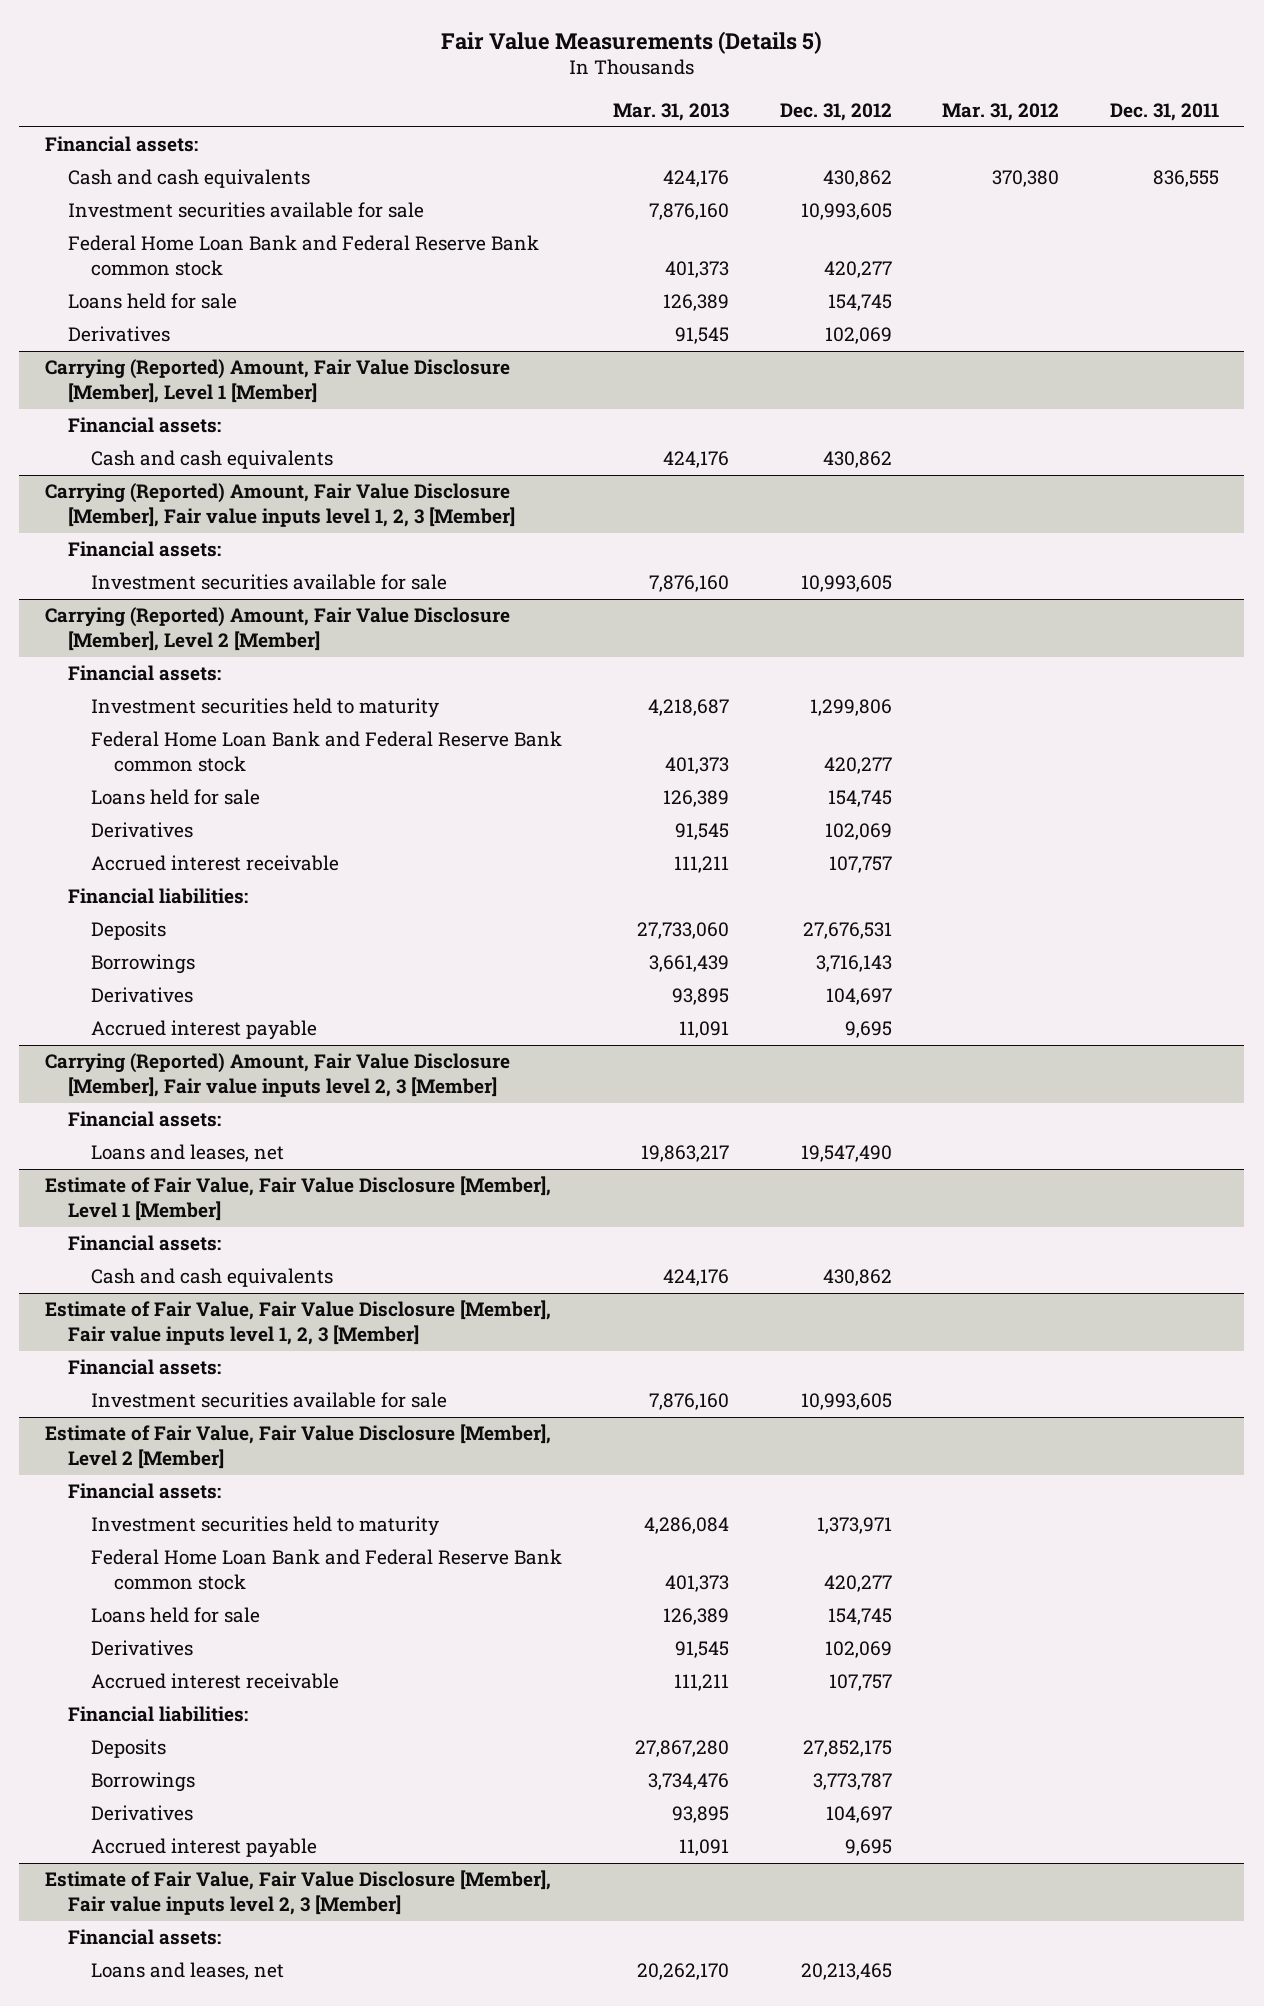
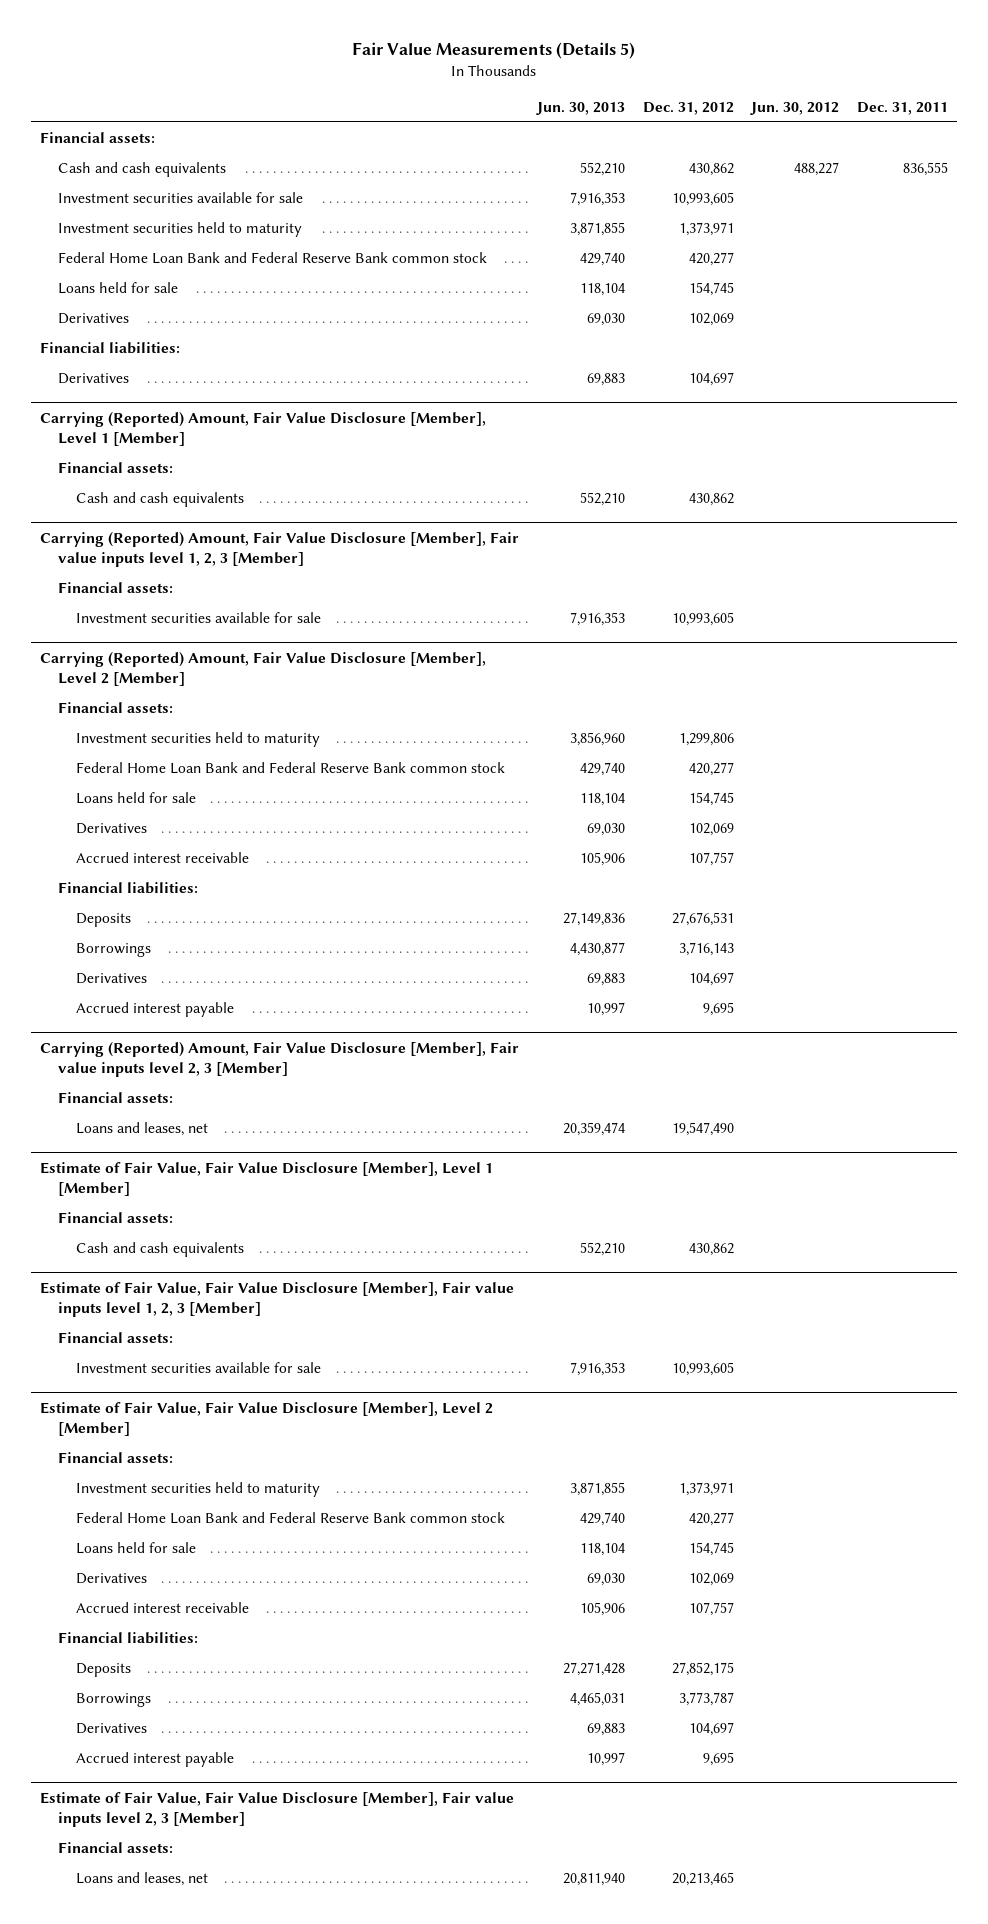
[612,102,729,121] Mar. 31, 2013 -> none
[942,102,1060,121] Mar. 31, 2012 -> none
none -> [535,101,625,115] Jun. 30, 2013
none -> [750,101,840,115] Jun. 30, 2012
none -> [58,222,303,238] Investment securities held to maturity
none -> [40,342,181,355] Financial liabilities:
none -> [58,373,130,385] Derivatives

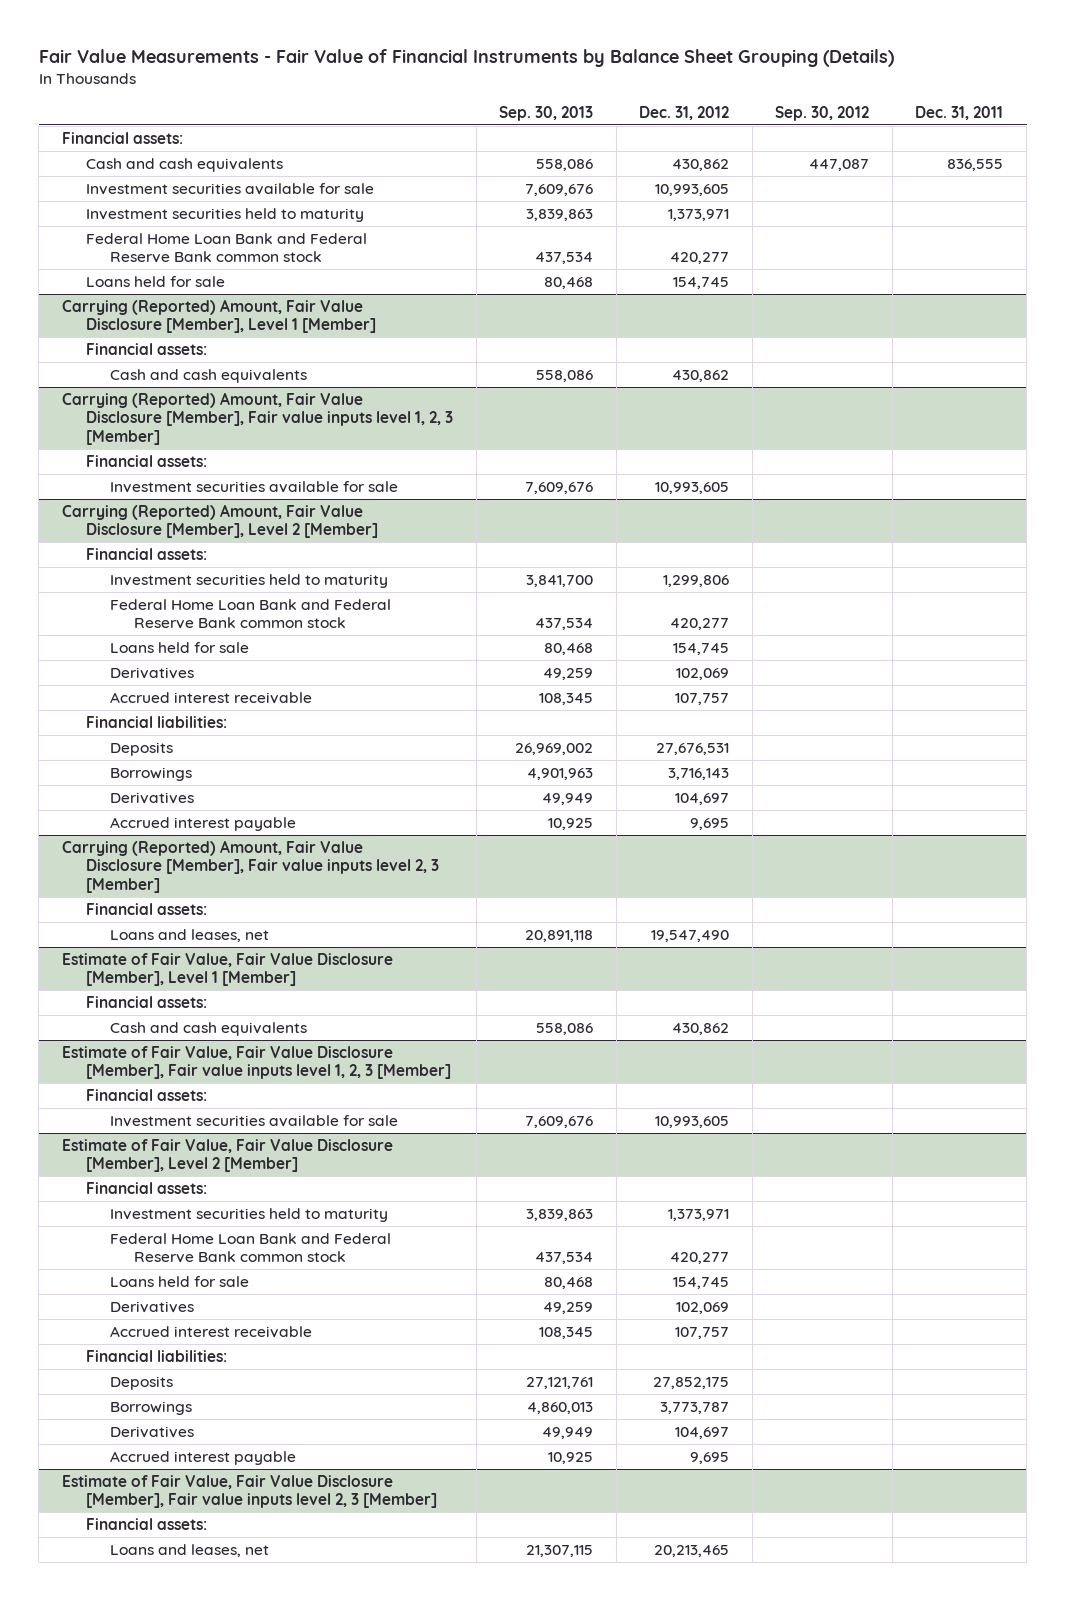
[352,42,636,60] Fair Value Measurements (Details 5) -> [38,49,894,68] Fair Value Measurements - Fair Value of Financial Instruments by Balance Sheet Grouping (Details)
[535,101,625,115] Jun. 30, 2013 -> none
[750,101,840,115] Jun. 30, 2012 -> none
none -> [499,105,594,121] Sep. 30, 2013
none -> [775,105,870,121] Sep. 30, 2012
[58,313,130,325] Derivatives -> none
[40,342,181,355] Financial liabilities: -> none
[58,373,130,385] Derivatives -> none

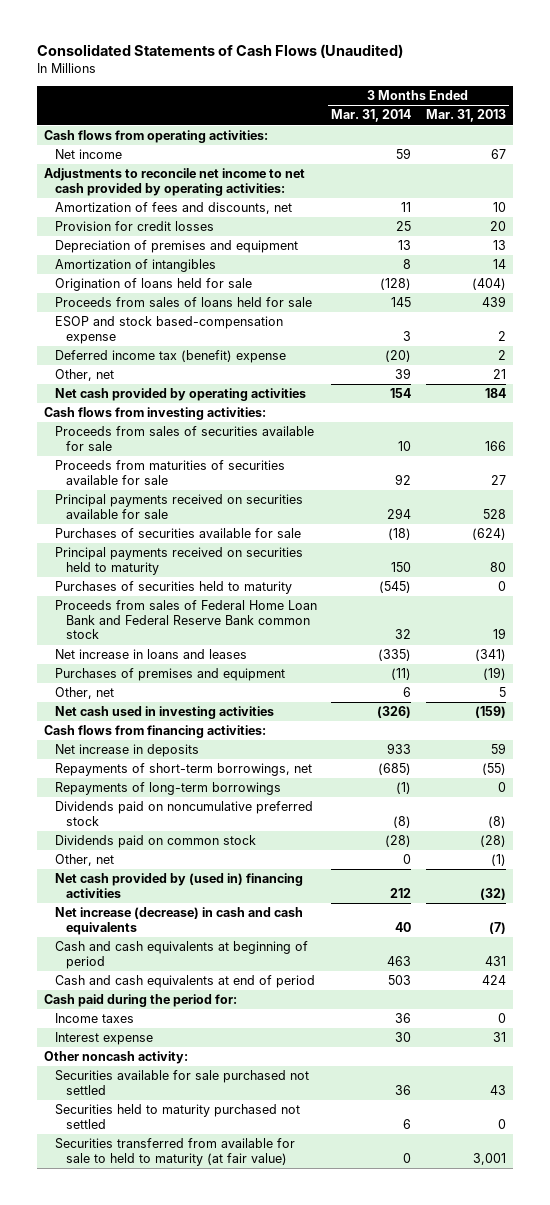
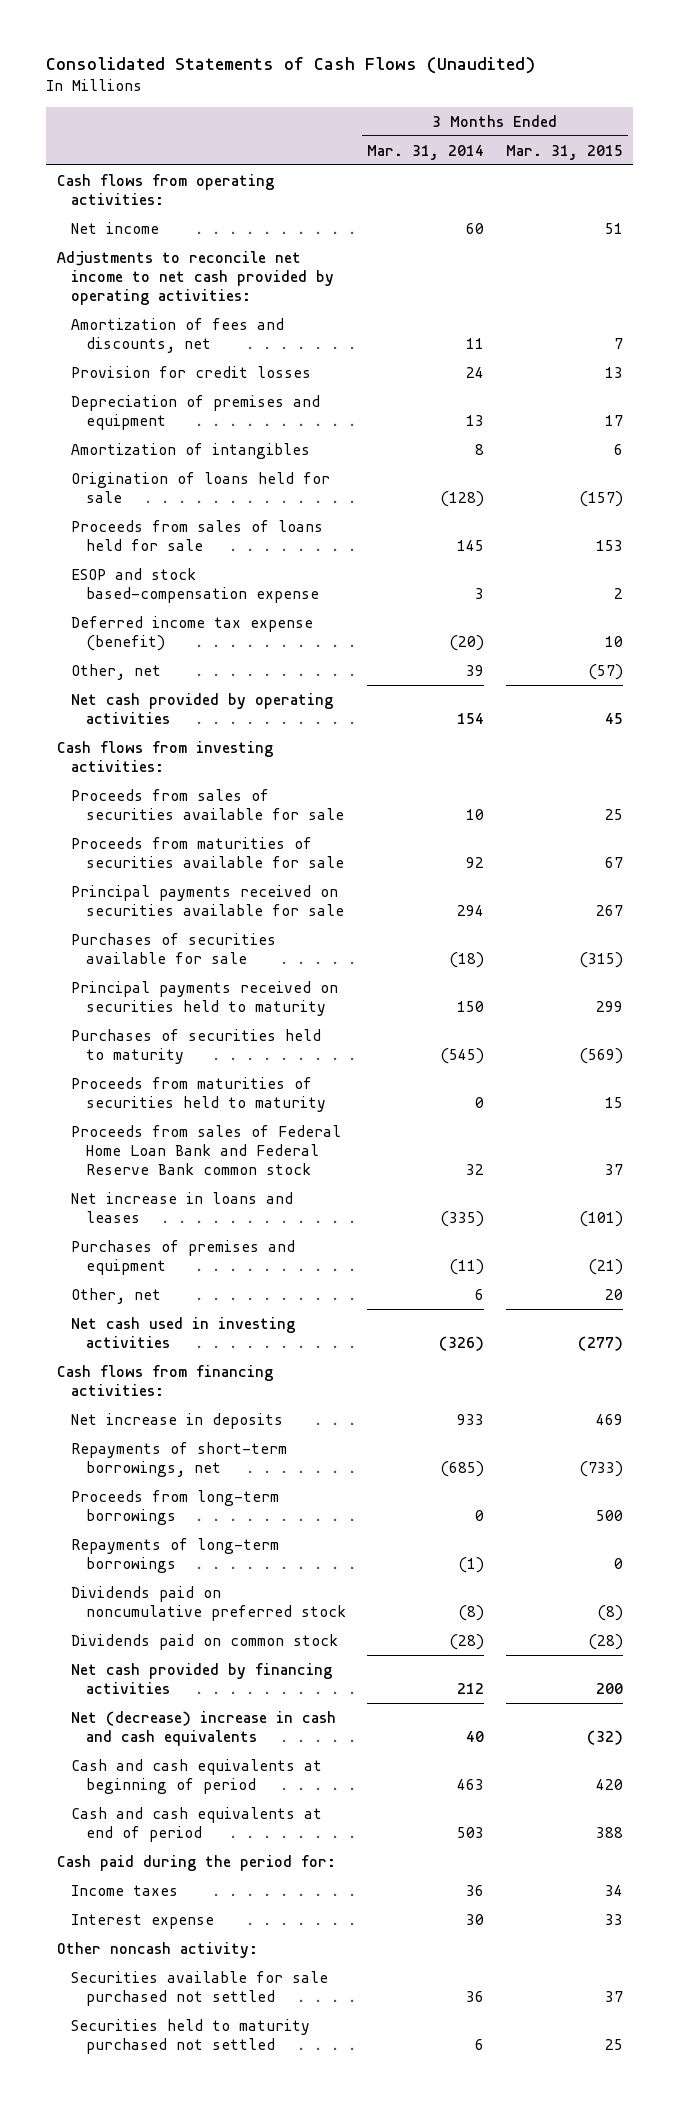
[425,109,506,123] Mar. 31, 2013 -> none
none -> [505,144,623,160] Mar. 31, 2015
[396,148,412,160] 59 -> [466,222,485,234] 60
[396,221,412,232] 25 -> [466,366,485,378] 24
[55,350,287,364] Deferred income tax (benefit) expense -> [71,615,314,651] Deferred income tax expense (benefit)
none -> [71,1076,326,1112] Proceeds from maturities of securities held to maturity
none -> [71,1489,280,1525] Proceeds from long-term borrowings
[55,854,115,867] Other, net -> none
[55,873,304,898] Net cash provided by (used in) financing activities -> [71,1662,333,1694] Net cash provided by financing activities
[55,907,304,935] Net increase (decrease) in cash and cash equivalents -> [71,1710,337,1746] Net (decrease) increase in cash and cash equivalents
[55,1138,296,1166] Securities transferred from available for sale to held to maturity (at fair value) -> none

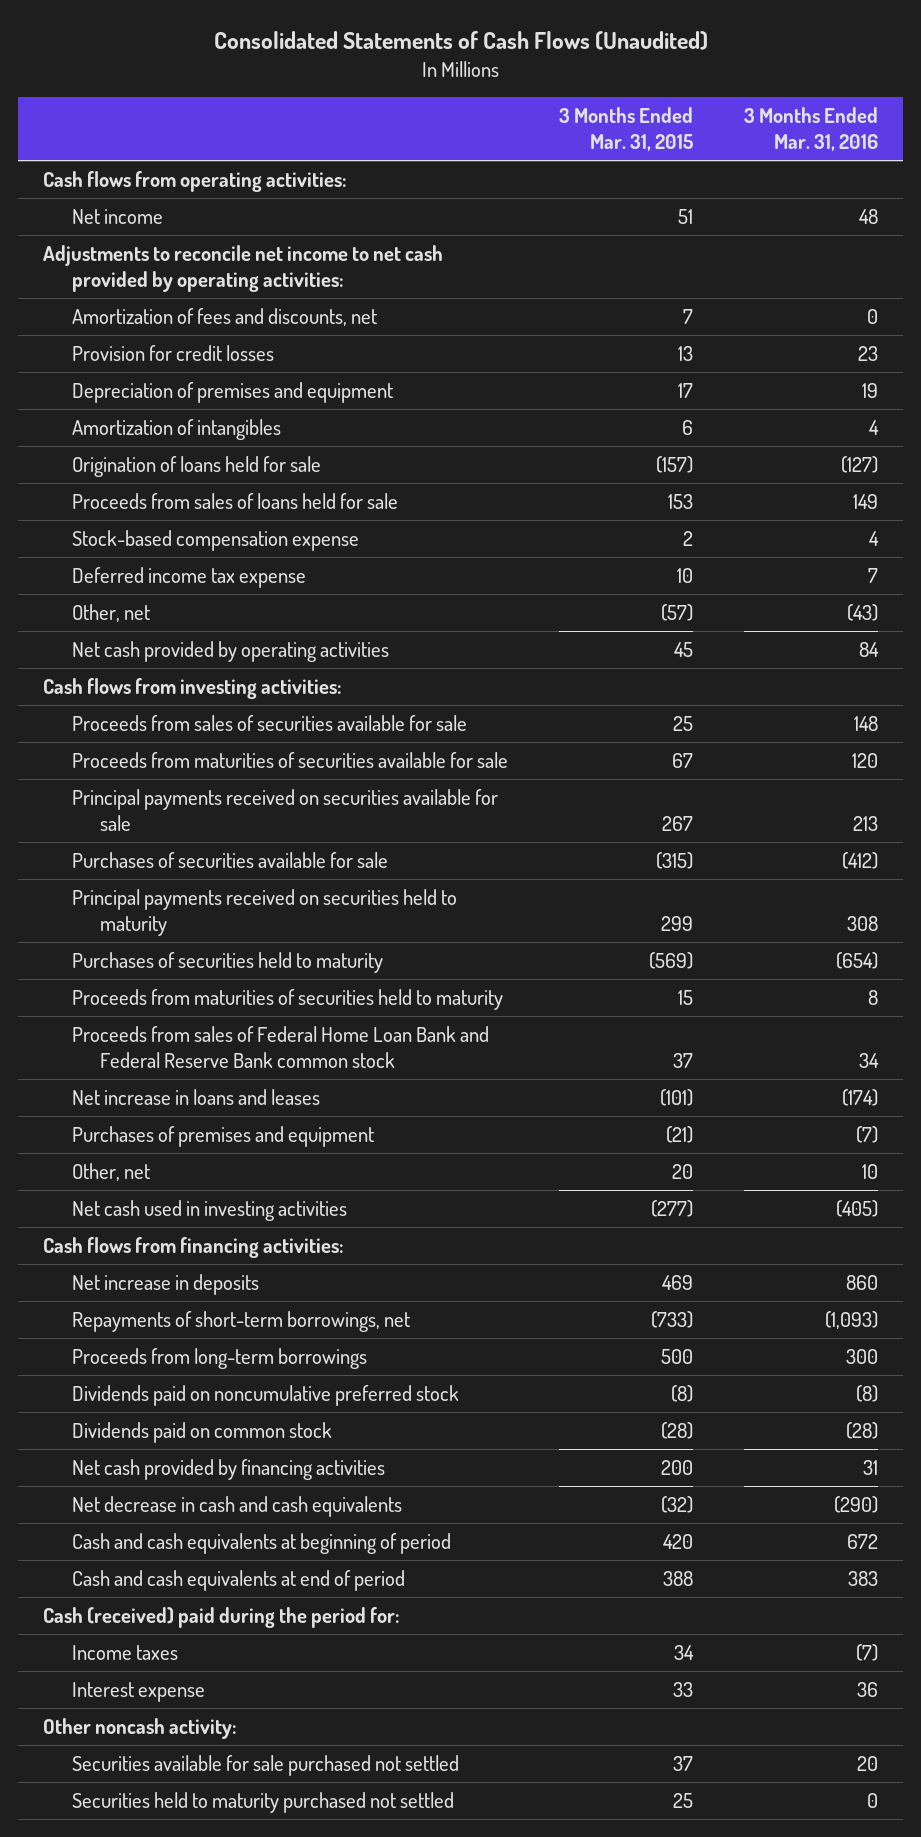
[367,144,485,160] Mar. 31, 2014 -> none
none -> [743,107,878,152] 3 Months Ended Mar. 31, 2016
[71,567,319,603] ESOP and stock based-compensation expense -> [71,529,359,551] Stock-based compensation expense
[71,615,314,651] Deferred income tax expense (benefit) -> [71,566,306,588] Deferred income tax expense
[71,1537,280,1573] Repayments of long-term borrowings -> none
[71,1710,337,1746] Net (decrease) increase in cash and cash equivalents -> [71,1495,402,1517] Net decrease in cash and cash equivalents
[56,1854,336,1871] Cash paid during the period for: -> [43,1606,401,1628] Cash (received) paid during the period for:

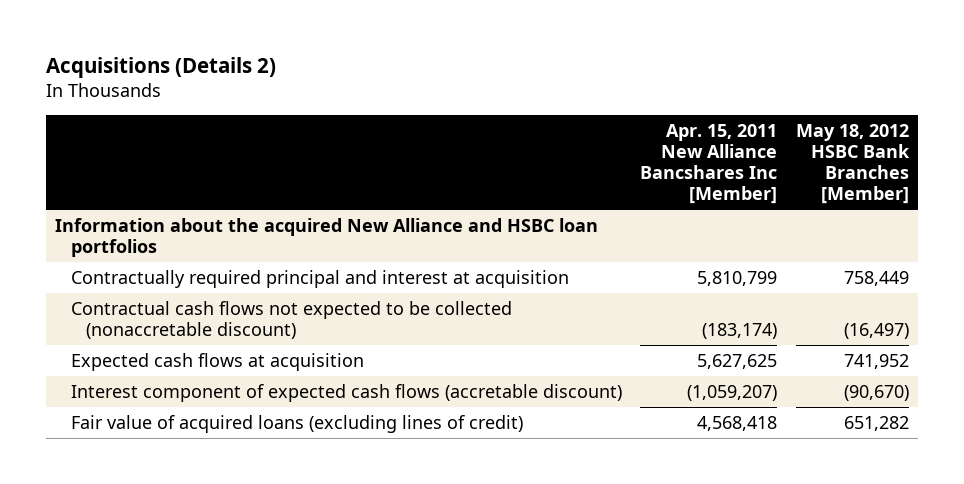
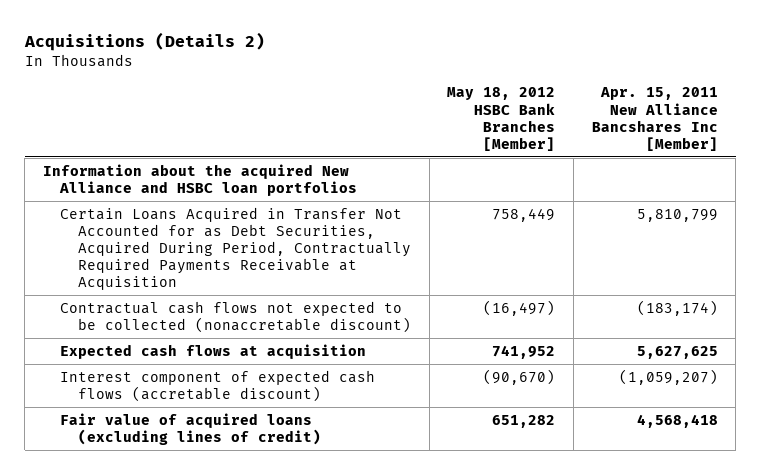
[70,269,569,288] Contractually required principal and interest at acquisition -> [60,206,411,291] Certain Loans Acquired in Transfer Not Accounted for as Debt Securities, Acquired During Period, Contractually Required Payments Receivable at Acquisition

